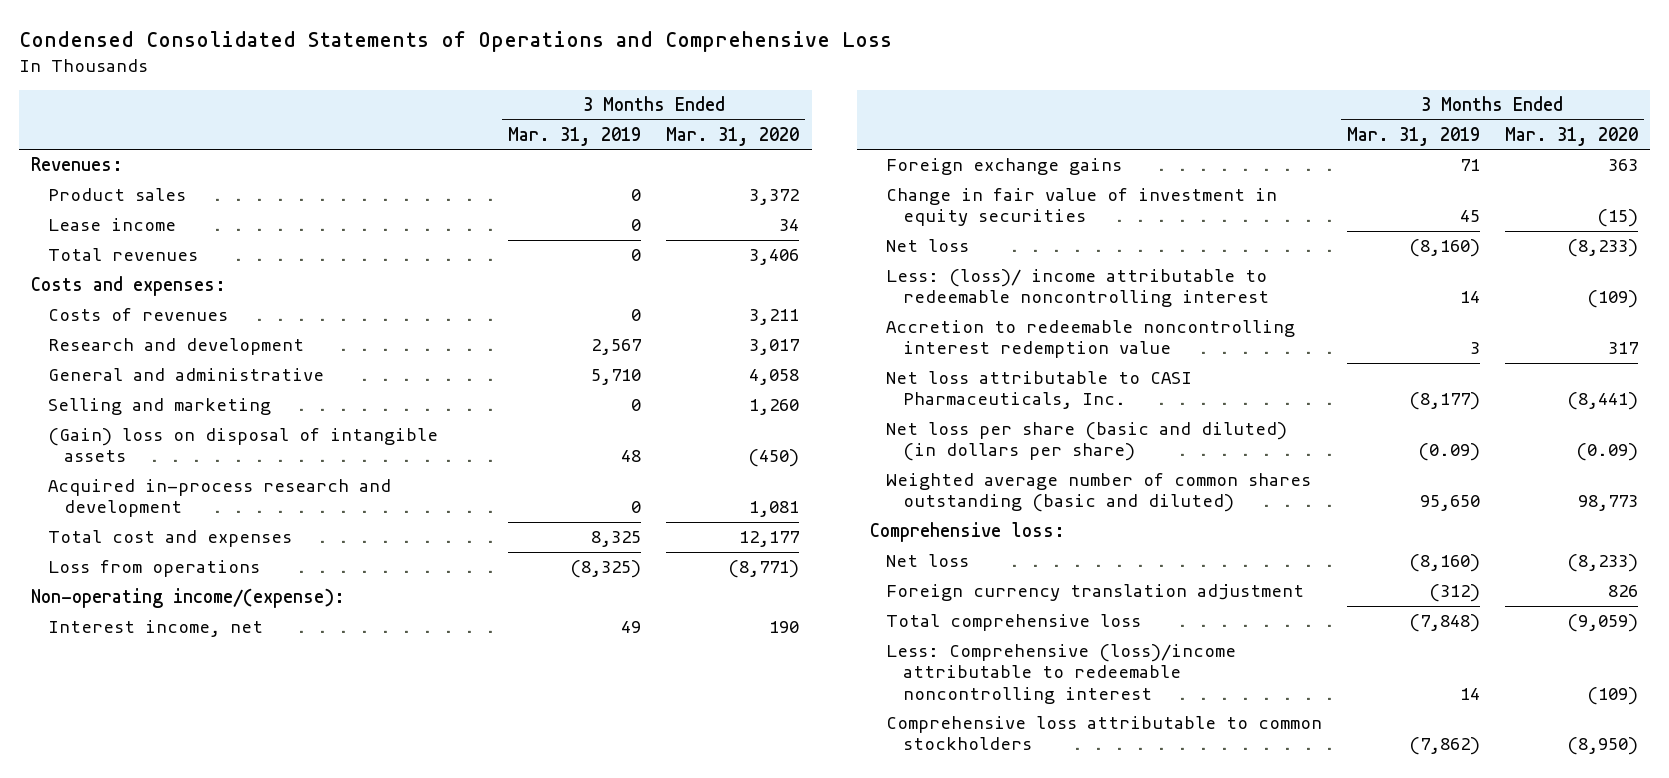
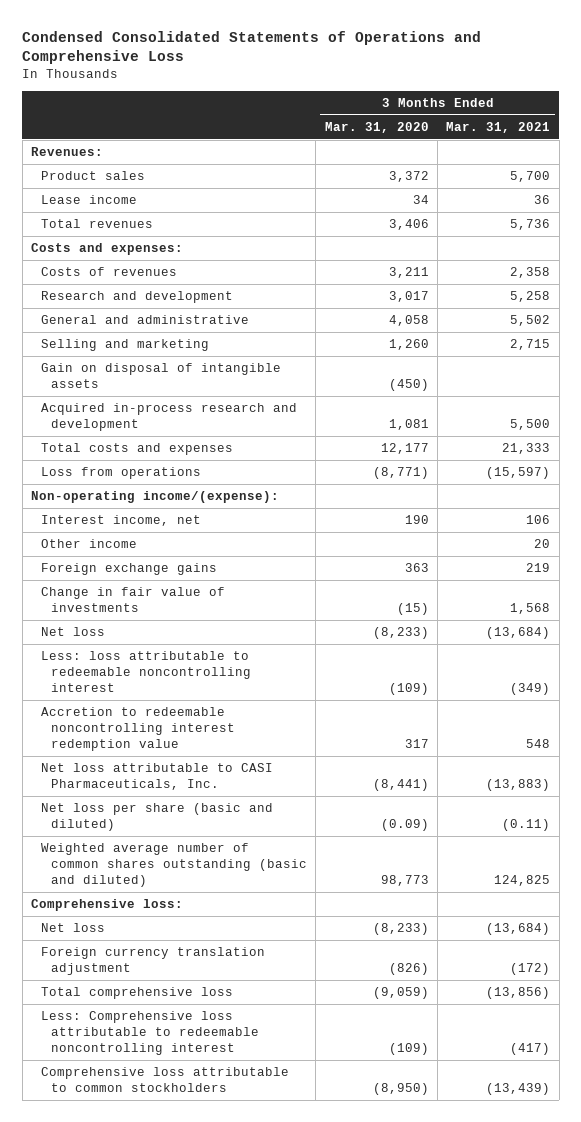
[508,126,642,146] Mar. 31, 2019 -> none
none -> [446,121,551,133] Mar. 31, 2021
[47,428,438,463] (Gain) loss on disposal of intangible assets -> [41,363,282,389] Gain on disposal of intangible assets
[47,530,292,548] Total cost and expenses -> [41,443,234,456] Total costs and expenses
none -> [41,539,138,549] Other income
[886,188,1278,227] Change in fair value of investment in equity securities -> [41,587,226,613] Change in fair value of investments
[886,269,1269,308] Less: (loss)/ income attributable to redeemable noncontrolling interest -> [41,651,252,693] Less: loss attributable to redeemable noncontrolling interest
[886,422,1288,462] Net loss per share (basic and diluted) (in dollars per share) -> [41,803,274,832] Net loss per share (basic and diluted)
[1607,585,1638,598] 826 -> [388,963,429,976] (826)
[886,644,1237,704] Less: Comprehensive (loss)/income attributable to redeemable noncontrolling interest -> [41,1011,260,1056] Less: Comprehensive loss attributable to redeemable noncontrolling interest

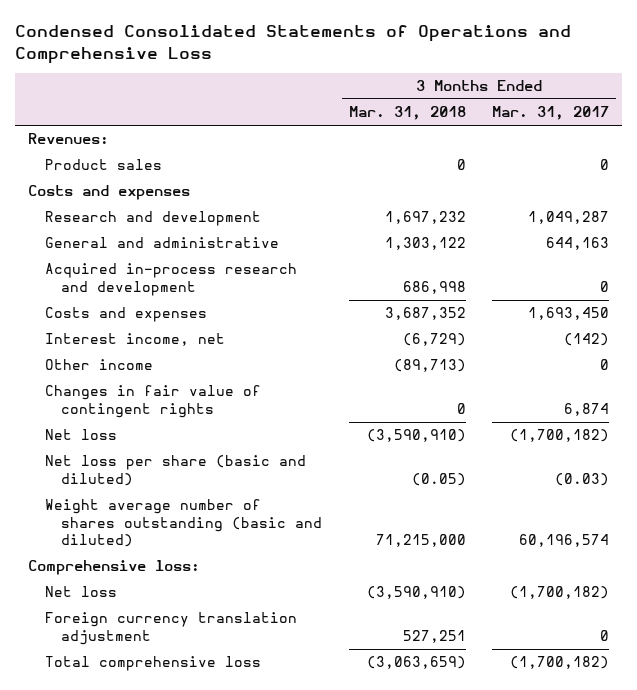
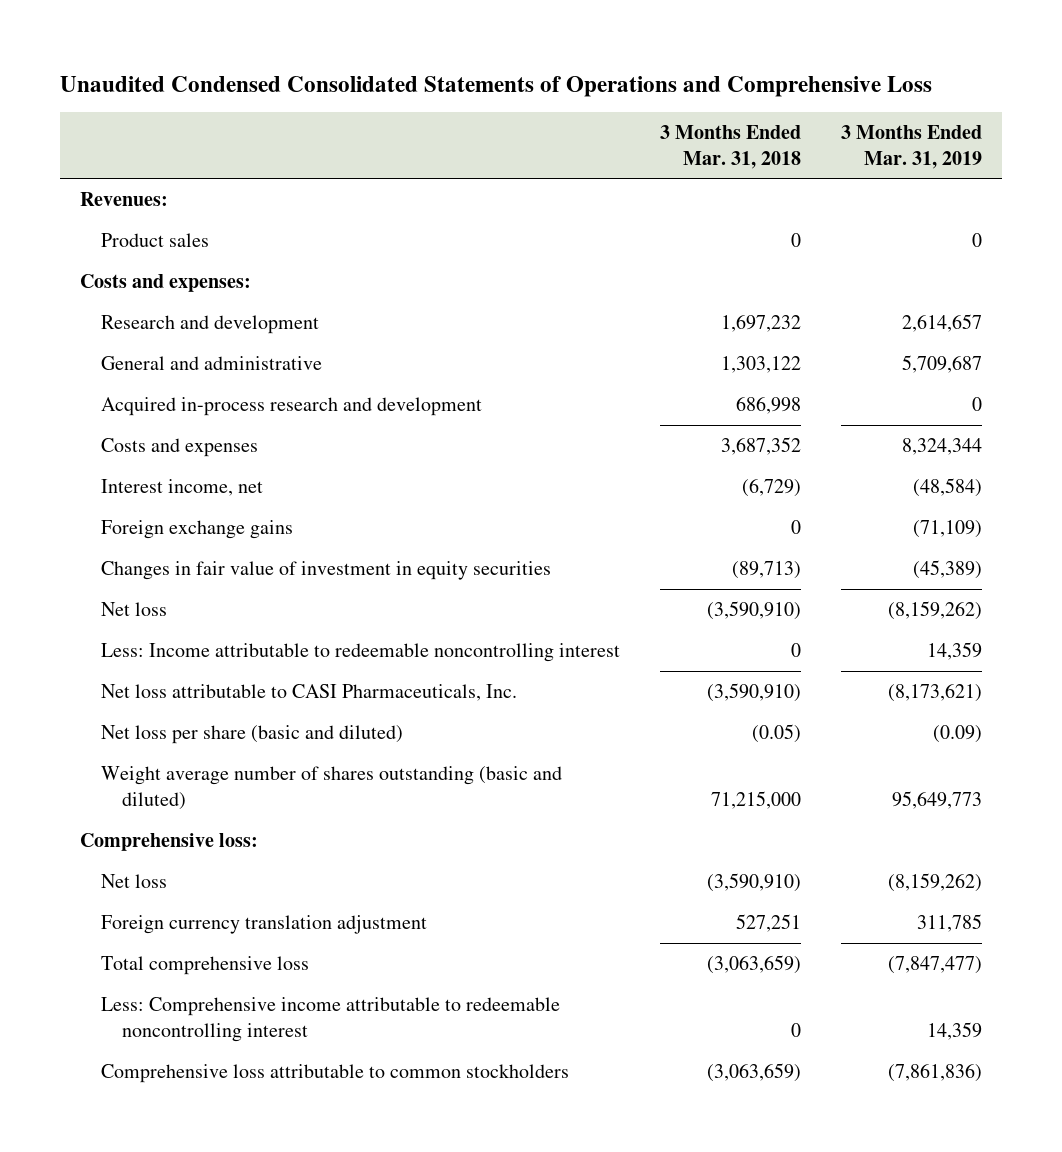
[14,24,571,64] Condensed Consolidated Statements of Operations and Comprehensive Loss -> [60,75,933,97] Unaudited Condensed Consolidated Statements of Operations and Comprehensive Loss
[492,106,610,121] Mar. 31, 2017 -> none
none -> [840,124,982,169] 3 Months Ended Mar. 31, 2019
[28,185,191,201] Costs and expenses -> [80,273,252,292] Costs and expenses:
[44,385,261,418] Changes in fair value of contingent rights -> none
none -> [101,519,294,539] Foreign exchange gains
[44,359,153,371] Other income -> [101,560,552,580] Changes in fair value of investment in equity securities
none -> [101,642,621,662] Less: Income attributable to redeemable noncontrolling interest
none -> [101,683,518,701] Net loss attributable to CASI Pharmaceuticals, Inc.
none -> [101,996,561,1043] Less: Comprehensive income attributable to redeemable noncontrolling interest
none -> [101,1063,570,1083] Comprehensive loss attributable to common stockholders

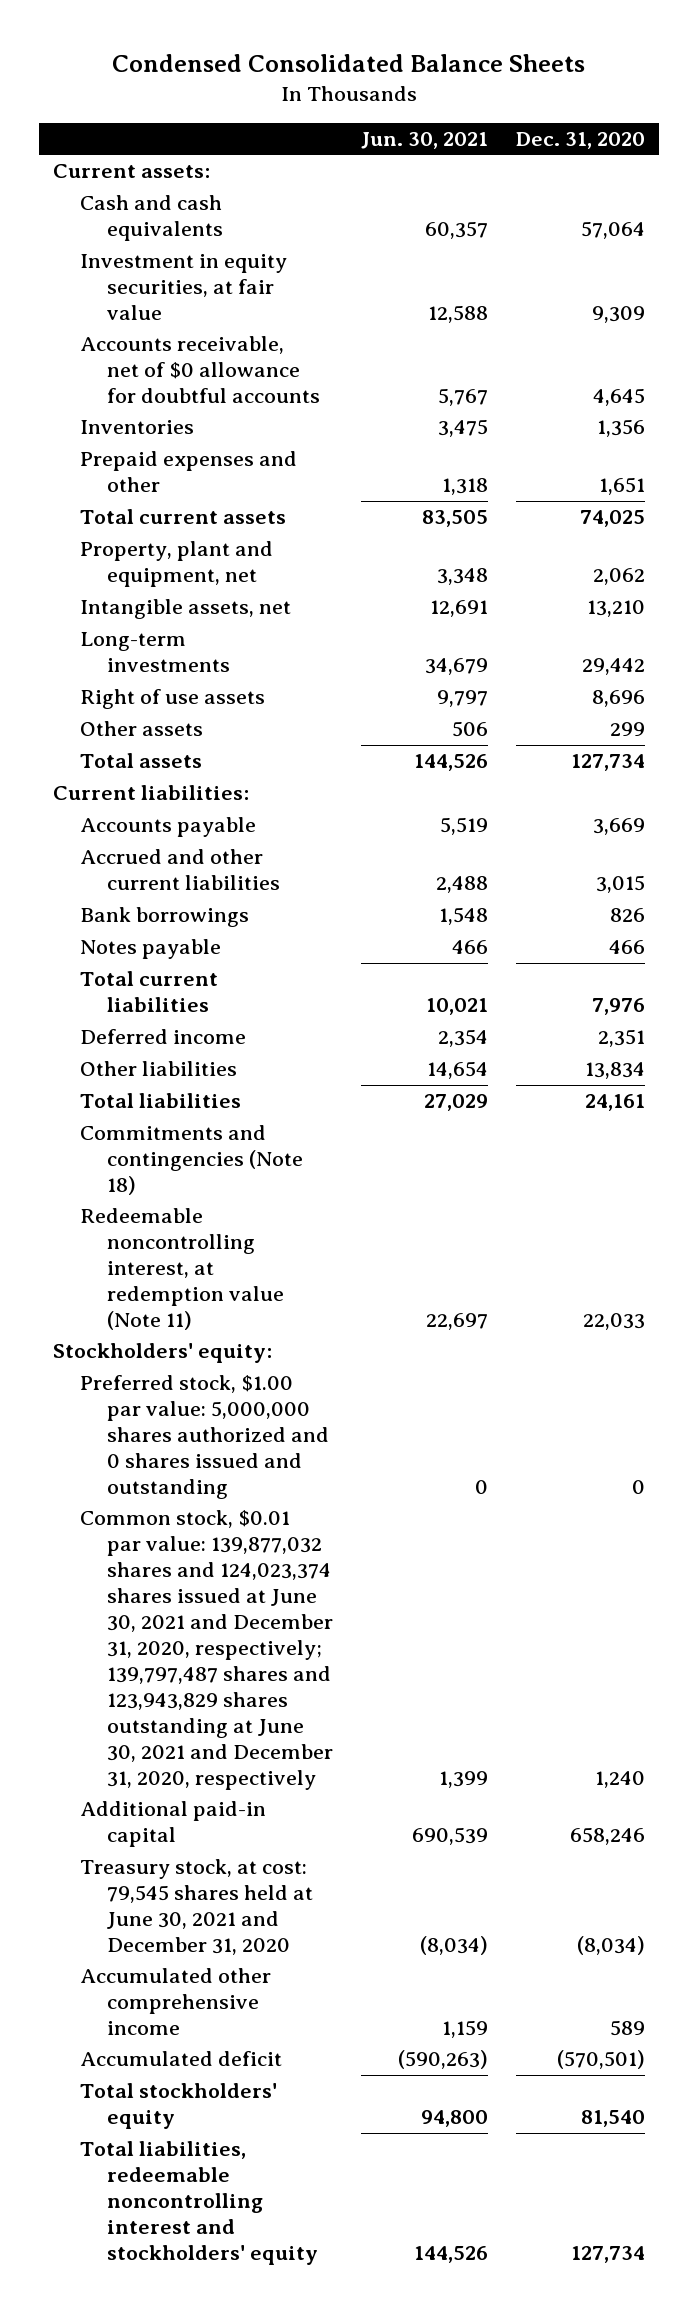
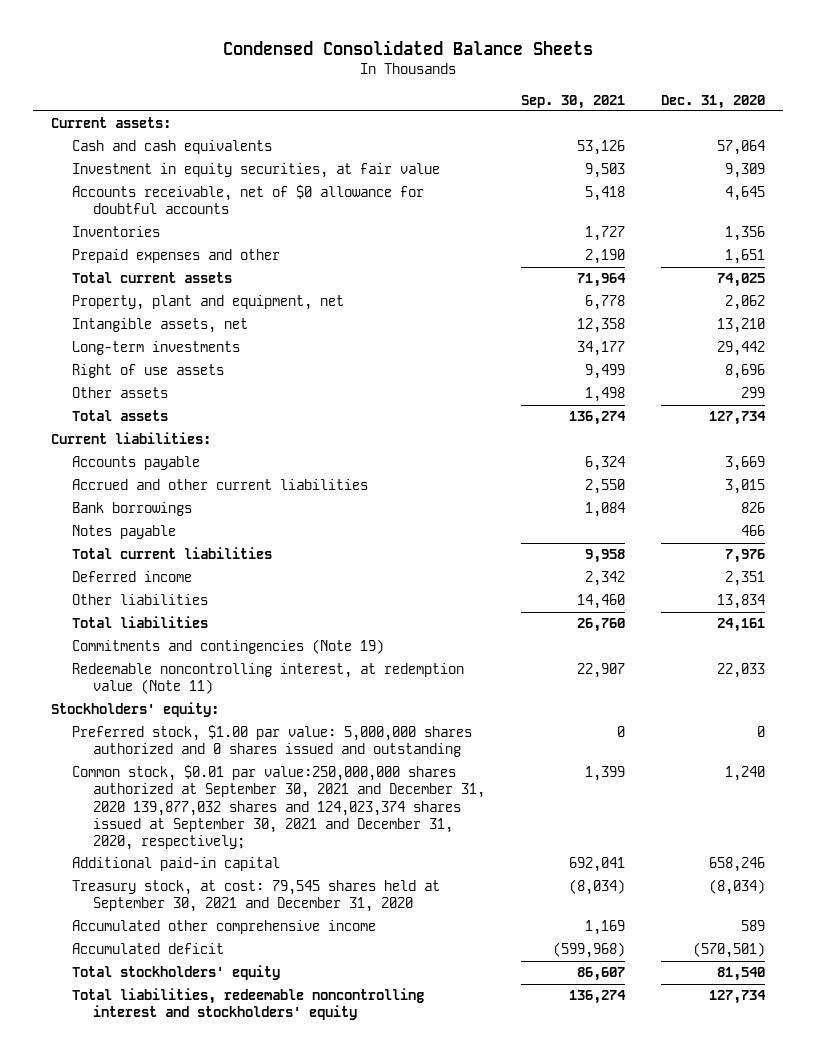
[360,132,488,150] Jun. 30, 2021 -> none
none -> [521,94,626,109] Sep. 30, 2021
[79,1125,304,1196] Commitments and contingencies (Note 18) -> [72,639,385,655] Commitments and contingencies (Note 19)
[79,1510,334,1791] Common stock, $0.01 par value: 139,877,032 shares and 124,023,374 shares issued at June 30, 2021 and December 31, 2020, respectively; 139,797,487 shares and 123,943,829 shares outstanding at June 30, 2021 and December 31, 2020, respectively -> [72,765,486,851] Common stock, $0.01 par value:250,000,000 shares authorized at September 30, 2021 and December 31, 2020 139,877,032 shares and 124,023,374 shares issued at September 30, 2021 and December 31, 2020, respectively;
[79,1859,314,1956] Treasury stock, at cost: 79,545 shares held at June 30, 2021 and December 31, 2020 -> [72,880,441,913] Treasury stock, at cost: 79,545 shares held at September 30, 2021 and December 31, 2020

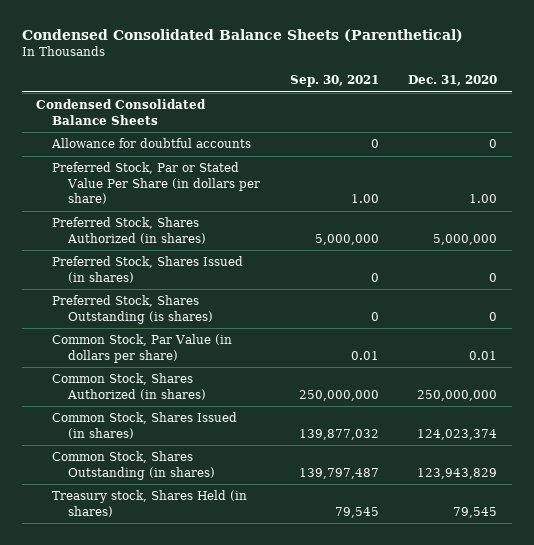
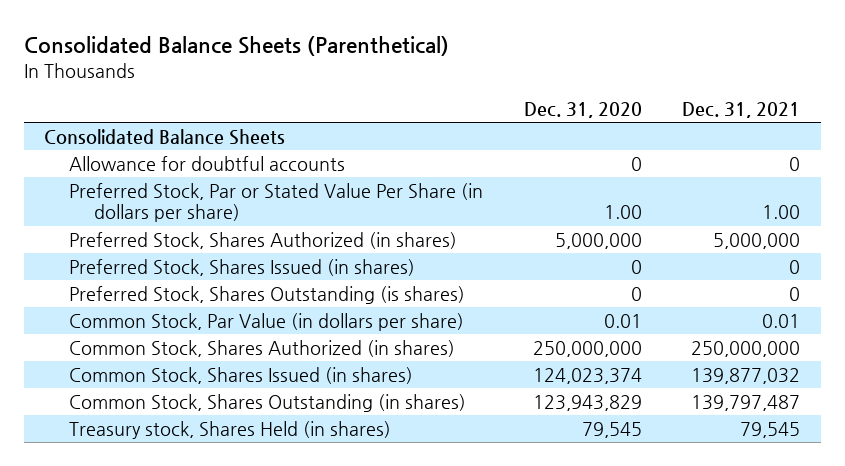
[21,29,463,43] Condensed Consolidated Balance Sheets (Parenthetical) -> [24,36,450,57] Consolidated Balance Sheets (Parenthetical)
[289,75,379,88] Sep. 30, 2021 -> none
none -> [682,101,801,118] Dec. 31, 2021
[36,99,207,125] Condensed Consolidated Balance Sheets -> [44,129,286,146] Consolidated Balance Sheets

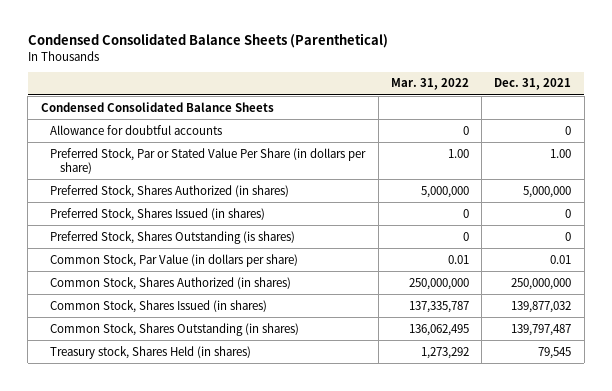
[24,36,450,57] Consolidated Balance Sheets (Parenthetical) -> [27,33,388,49] Condensed Consolidated Balance Sheets (Parenthetical)
[523,101,642,118] Dec. 31, 2020 -> none
none -> [390,78,469,91] Mar. 31, 2022
[44,129,286,146] Consolidated Balance Sheets -> [40,101,274,112] Condensed Consolidated Balance Sheets

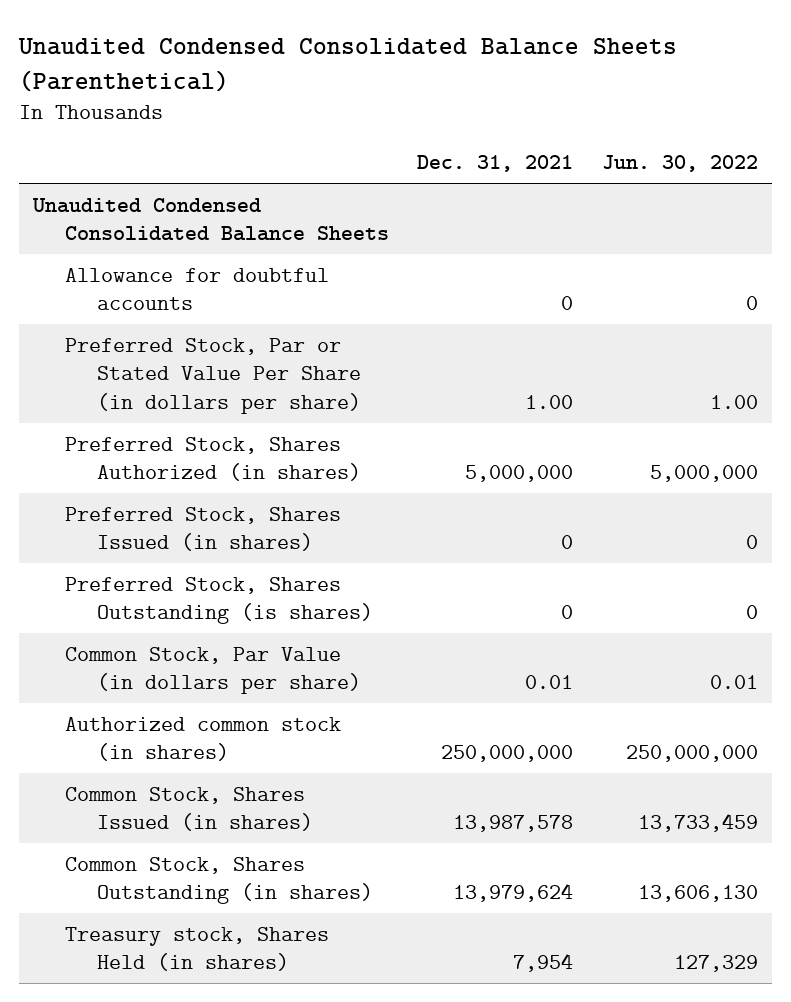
[27,33,388,49] Condensed Consolidated Balance Sheets (Parenthetical) -> [17,37,677,92] Unaudited Condensed Consolidated Balance Sheets (Parenthetical)
[390,78,469,91] Mar. 31, 2022 -> none
none -> [601,155,758,173] Jun. 30, 2022
[40,101,274,112] Condensed Consolidated Balance Sheets -> [31,197,389,242] Unaudited Condensed Consolidated Balance Sheets
[50,276,292,290] Common Stock, Shares Authorized (in shares) -> [64,716,341,762] Authorized common stock (in shares)
[511,300,572,313] 139,877,032 -> [453,815,574,833] 13,987,578
[511,323,572,336] 139,797,487 -> [453,883,574,903] 13,979,624
[538,346,572,359] 79,545 -> [513,953,574,973] 7,954

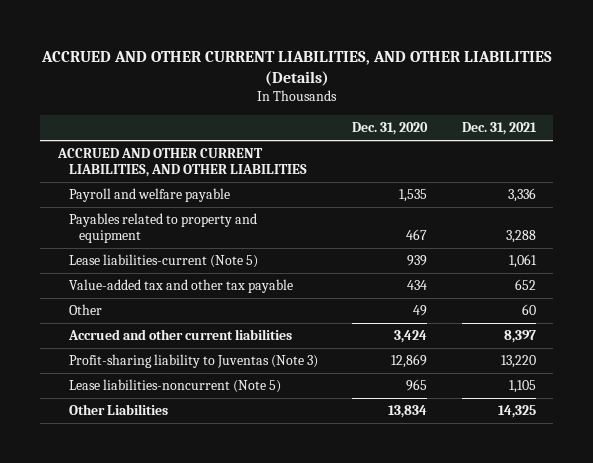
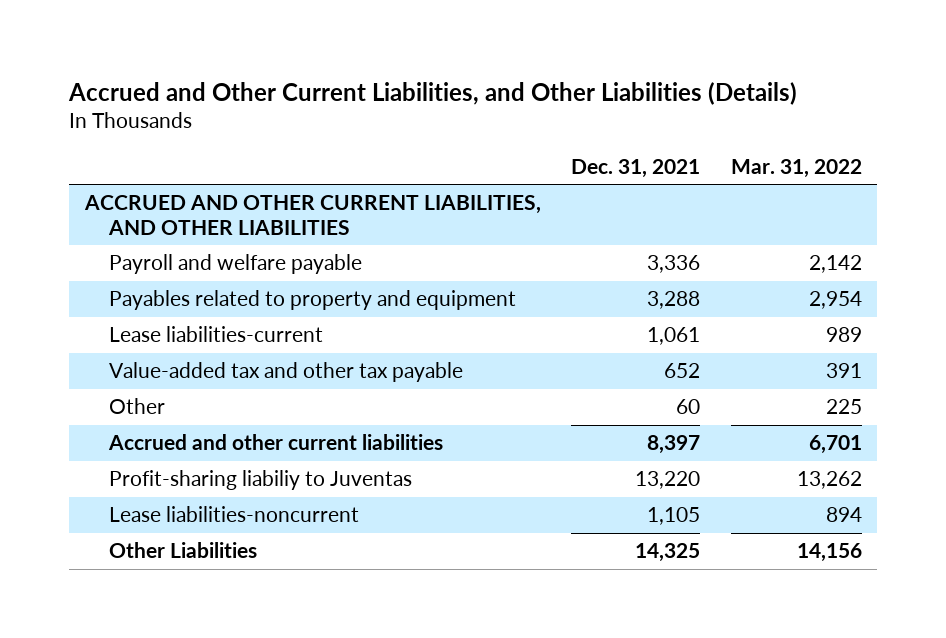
[40,50,552,86] ACCRUED AND OTHER CURRENT LIABILITIES, AND OTHER LIABILITIES (Details) -> [68,81,798,105] Accrued and Other Current Liabilities, and Other Liabilities (Details)
[352,122,429,136] Dec. 31, 2020 -> none
none -> [730,158,862,178] Mar. 31, 2022
[68,254,258,269] Lease liabilities-current (Note 5) -> [109,326,324,343] Lease liabilities-current
[68,354,318,369] Profit-sharing liability to Juventas (Note 3) -> [109,470,413,491] Profit-sharing liabiliy to Juventas
[68,379,281,394] Lease liabilities-noncurrent (Note 5) -> [109,506,360,523] Lease liabilities-noncurrent

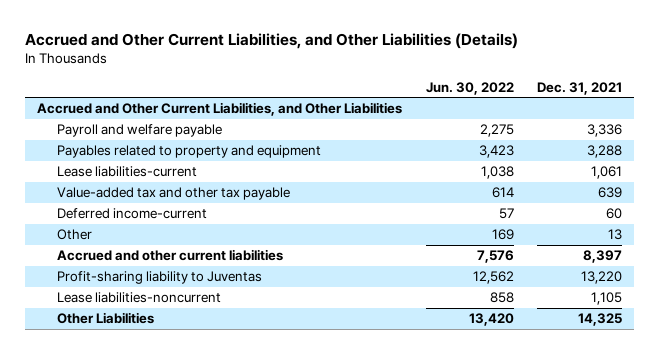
[730,158,862,178] Mar. 31, 2022 -> none
none -> [425,81,514,95] Jun. 30, 2022
[83,195,541,235] ACCRUED AND OTHER CURRENT LIABILITIES, AND OTHER LIABILITIES -> [36,102,402,117] Accrued and Other Current Liabilities, and Other Liabilities
[664,363,701,379] 652 -> [598,187,623,199] 639
none -> [57,208,208,220] Deferred income-current
[676,399,701,415] 60 -> [608,229,623,241] 13
[109,470,413,491] Profit-sharing liabiliy to Juventas -> [57,271,263,285] Profit-sharing liability to Juventas

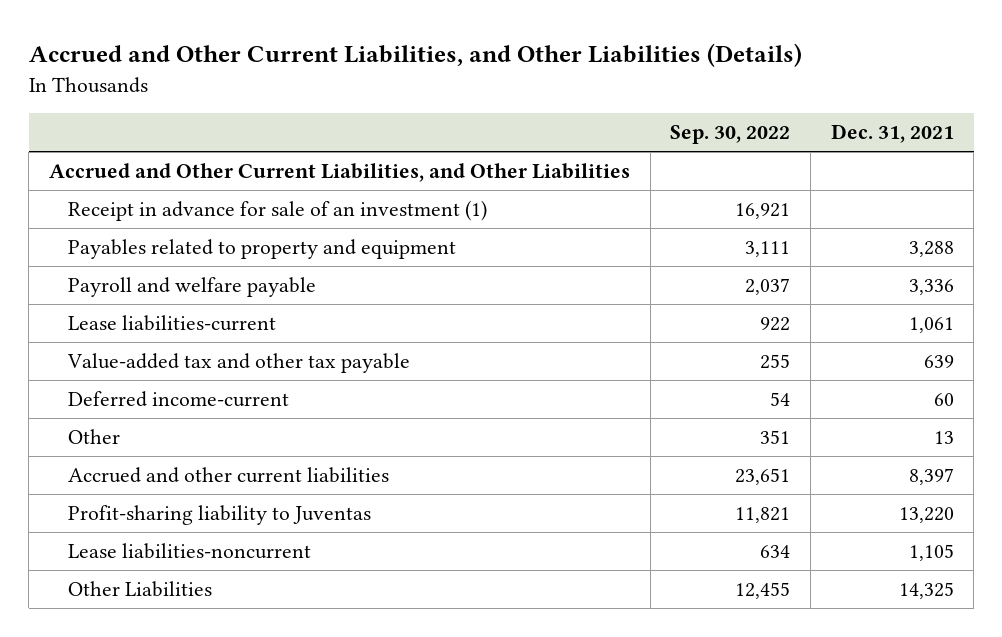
[425,81,514,95] Jun. 30, 2022 -> none
none -> [670,125,791,145] Sep. 30, 2022
none -> [67,200,487,222] Receipt in advance for sale of an investment (1)
[57,124,223,138] Payroll and welfare payable -> [67,277,316,298] Payroll and welfare payable

